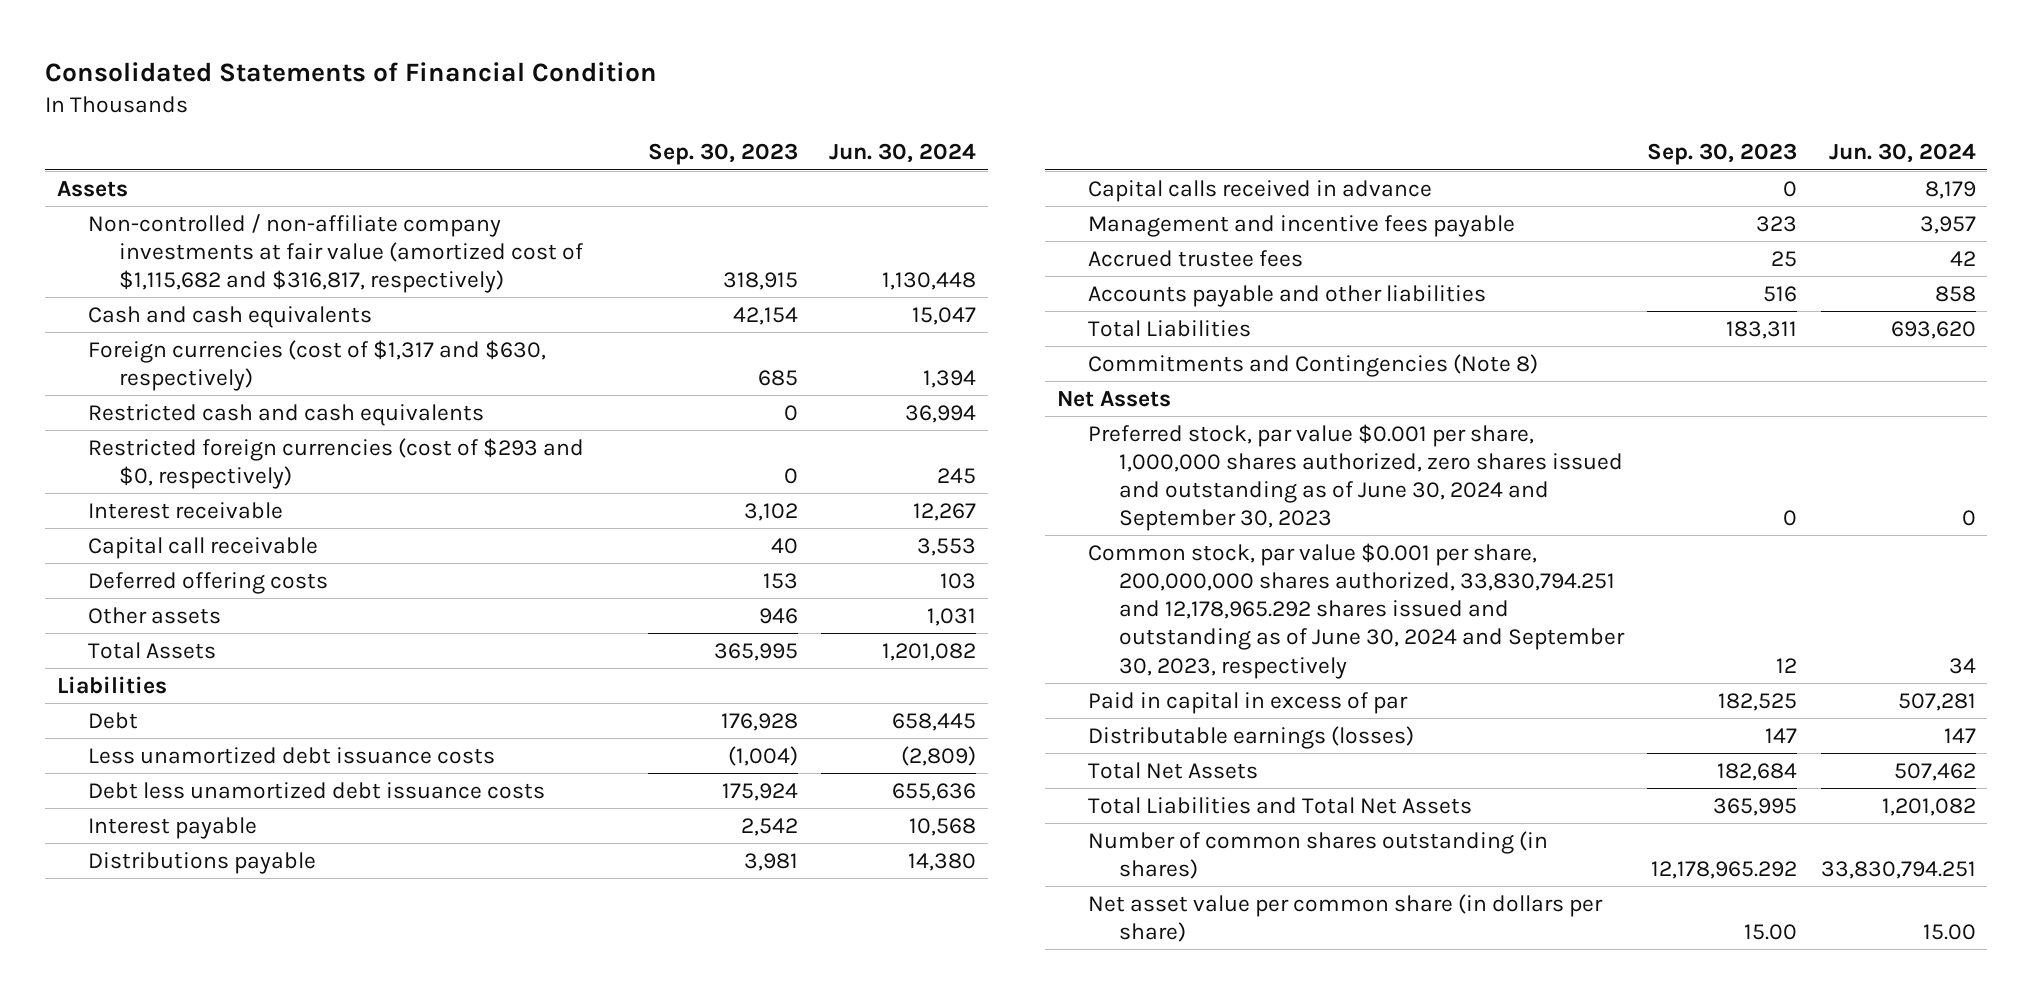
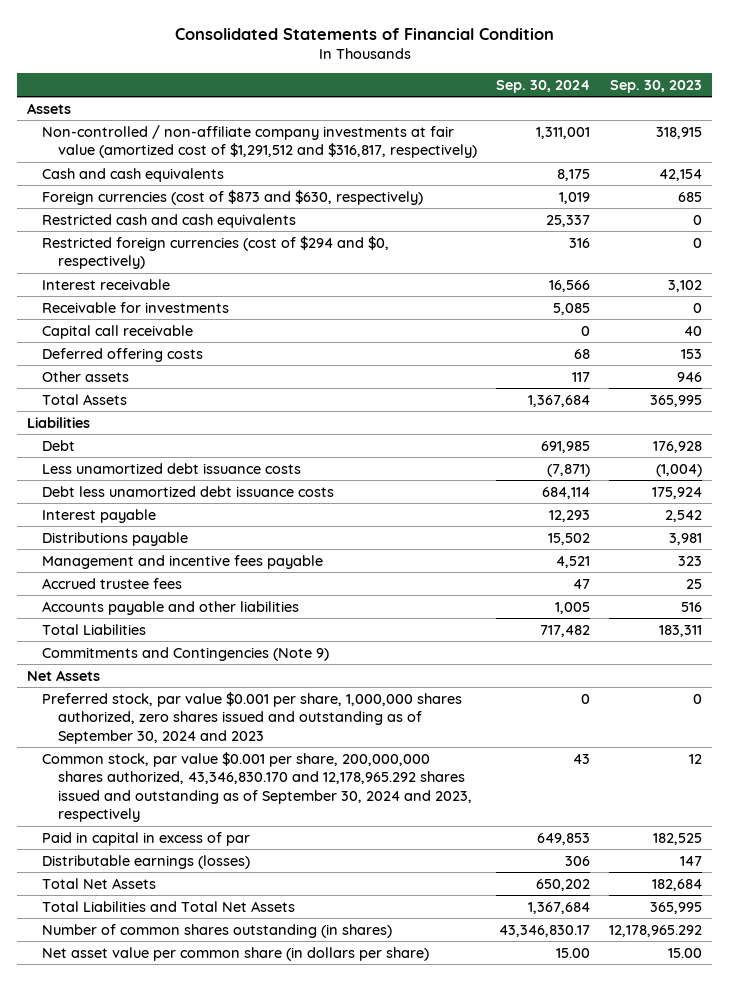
[829,143,977,164] Jun. 30, 2024 -> none
none -> [496,79,591,93] Sep. 30, 2024
[88,213,584,294] Non-controlled / non-affiliate company investments at fair value (amortized cost of $1,115,682 and $316,817, respectively) -> [42,124,477,159] Non-controlled / non-affiliate company investments at fair value (amortized cost of $1,291,512 and $316,817, respectively)
[88,339,547,391] Foreign currencies (cost of $1,317 and $630, respectively) -> [42,189,424,205] Foreign currencies (cost of $873 and $630, respectively)
[88,437,585,489] Restricted foreign currencies (cost of $293 and $0, respectively) -> [42,235,390,270] Restricted foreign currencies (cost of $294 and $0, respectively)
none -> [42,301,230,313] Receivable for investments
[1087,179,1432,202] Capital calls received in advance -> none
[1087,353,1538,377] Commitments and Contingencies (Note 8) -> [42,646,330,661] Commitments and Contingencies (Note 9)
[1087,423,1624,532] Preferred stock, par value $0.001 per share, 1,000,000 shares authorized, zero shares issued and outstanding as of June 30, 2024 and September 30, 2023 -> [42,691,463,744] Preferred stock, par value $0.001 per share, 1,000,000 shares authorized, zero shares issued and outstanding as of September 30, 2024 and 2023
[1087,542,1626,679] Common stock, par value $0.001 per share, 200,000,000 shares authorized, 33,830,794.251 and 12,178,965.292 shares issued and outstanding as of June 30, 2024 and September 30, 2023, respectively -> [42,751,472,823] Common stock, par value $0.001 per share, 200,000,000 shares authorized, 43,346,830.170 and 12,178,965.292 shares issued and outstanding as of September 30, 2024 and 2023, respectively

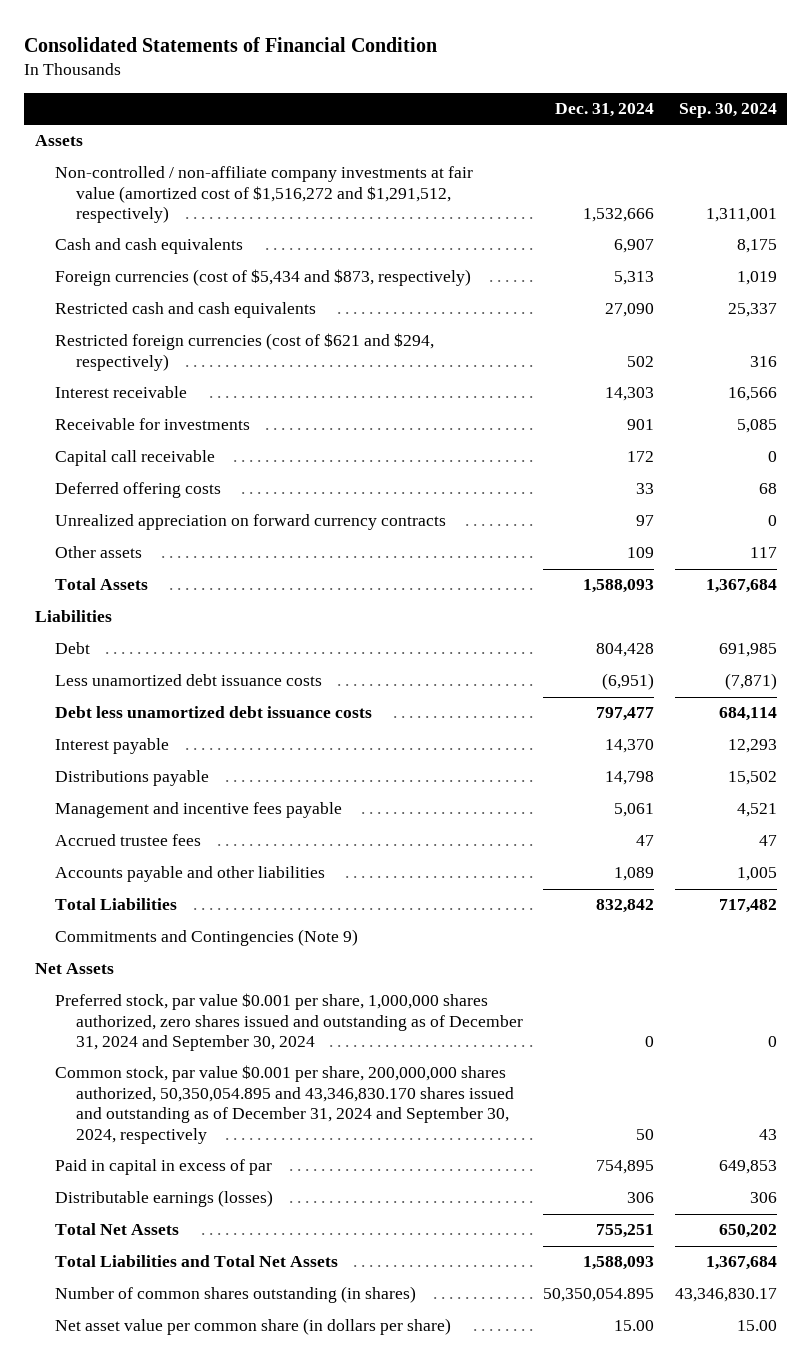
[610,79,703,93] Sep. 30, 2023 -> none
none -> [555,103,655,118] Dec. 31, 2024
[42,124,477,159] Non-controlled / non-affiliate company investments at fair value (amortized cost of $1,291,512 and $316,817, respectively) -> [55,166,474,224] Non-controlled / non-affiliate company investments at fair value (amortized cost of $1,516,272 and $1,291,512, respectively)
[42,189,424,205] Foreign currencies (cost of $873 and $630, respectively) -> [55,269,472,287] Foreign currencies (cost of $5,434 and $873, respectively)
[42,235,390,270] Restricted foreign currencies (cost of $294 and $0, respectively) -> [55,333,435,371] Restricted foreign currencies (cost of $621 and $294, respectively)
none -> [55,514,447,531] Unrealized appreciation on forward currency contracts
[42,691,463,744] Preferred stock, par value $0.001 per share, 1,000,000 shares authorized, zero shares issued and outstanding as of September 30, 2024 and 2023 -> [55,993,523,1052] Preferred stock, par value $0.001 per share, 1,000,000 shares authorized, zero shares issued and outstanding as of December 31, 2024 and September 30, 2024
[42,751,472,823] Common stock, par value $0.001 per share, 200,000,000 shares authorized, 43,346,830.170 and 12,178,965.292 shares issued and outstanding as of September 30, 2024 and 2023, respectively -> [55,1065,514,1144] Common stock, par value $0.001 per share, 200,000,000 shares authorized, 50,350,054.895 and 43,346,830.170 shares issued and outstanding as of December 31, 2024 and September 30, 2024, respectively

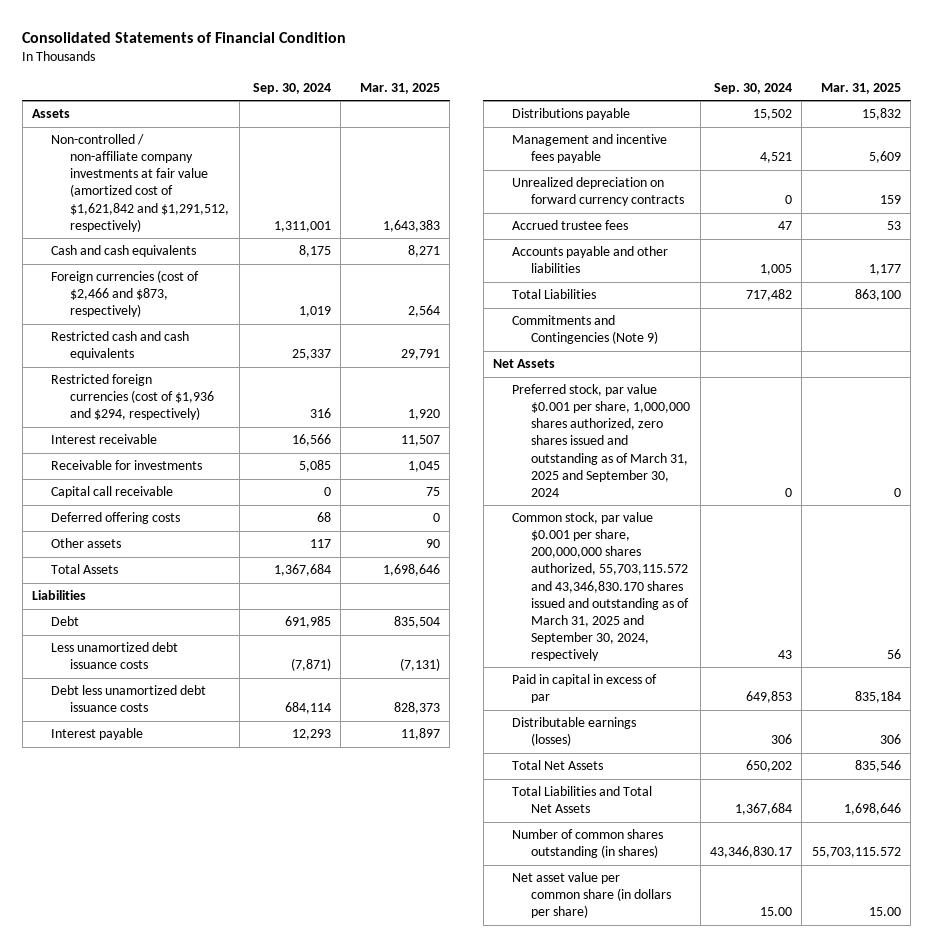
[555,103,655,118] Dec. 31, 2024 -> none
none -> [359,82,440,94] Mar. 31, 2025
[55,166,474,224] Non-controlled / non-affiliate company investments at fair value (amortized cost of $1,516,272 and $1,291,512, respectively) -> [51,134,230,232] Non-controlled / non-affiliate company investments at fair value (amortized cost of $1,621,842 and $1,291,512, respectively)
[55,269,472,287] Foreign currencies (cost of $5,434 and $873, respectively) -> [51,270,200,318] Foreign currencies (cost of $2,466 and $873, respectively)
[55,333,435,371] Restricted foreign currencies (cost of $621 and $294, respectively) -> [51,374,215,421] Restricted foreign currencies (cost of $1,936 and $294, respectively)
[55,514,447,531] Unrealized appreciation on forward currency contracts -> none
none -> [512,177,685,207] Unrealized depreciation on forward currency contracts
[55,993,523,1052] Preferred stock, par value $0.001 per share, 1,000,000 shares authorized, zero shares issued and outstanding as of December 31, 2024 and September 30, 2024 -> [512,384,691,497] Preferred stock, par value $0.001 per share, 1,000,000 shares authorized, zero shares issued and outstanding as of March 31, 2025 and September 30, 2024
[55,1065,514,1144] Common stock, par value $0.001 per share, 200,000,000 shares authorized, 50,350,054.895 and 43,346,830.170 shares issued and outstanding as of December 31, 2024 and September 30, 2024, respectively -> [512,512,690,661] Common stock, par value $0.001 per share, 200,000,000 shares authorized, 55,703,115.572 and 43,346,830.170 shares issued and outstanding as of March 31, 2025 and September 30, 2024, respectively

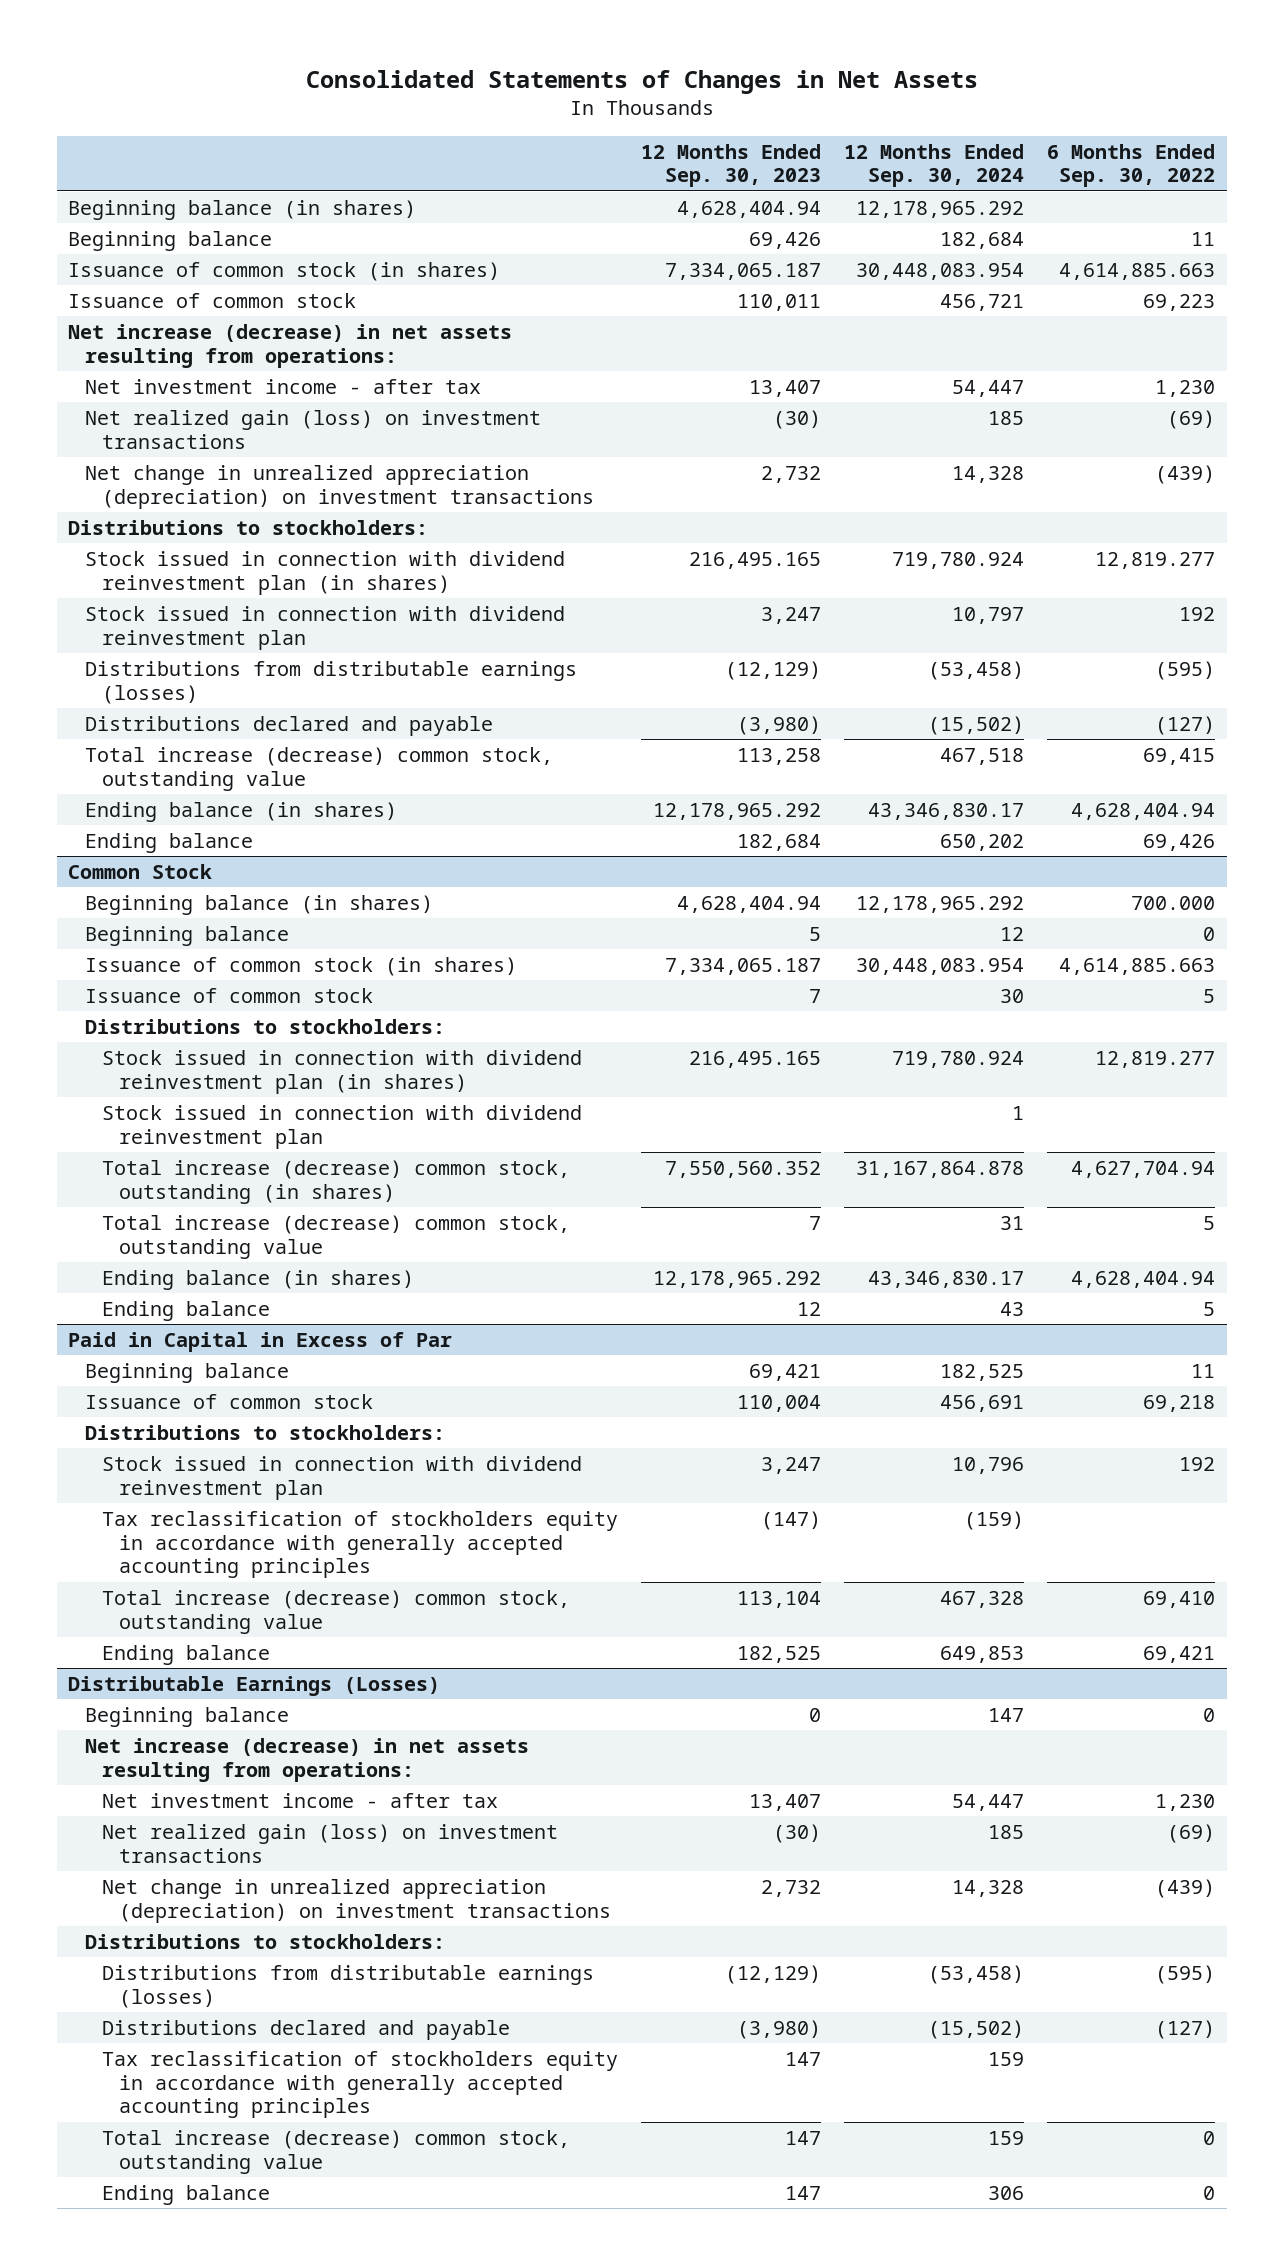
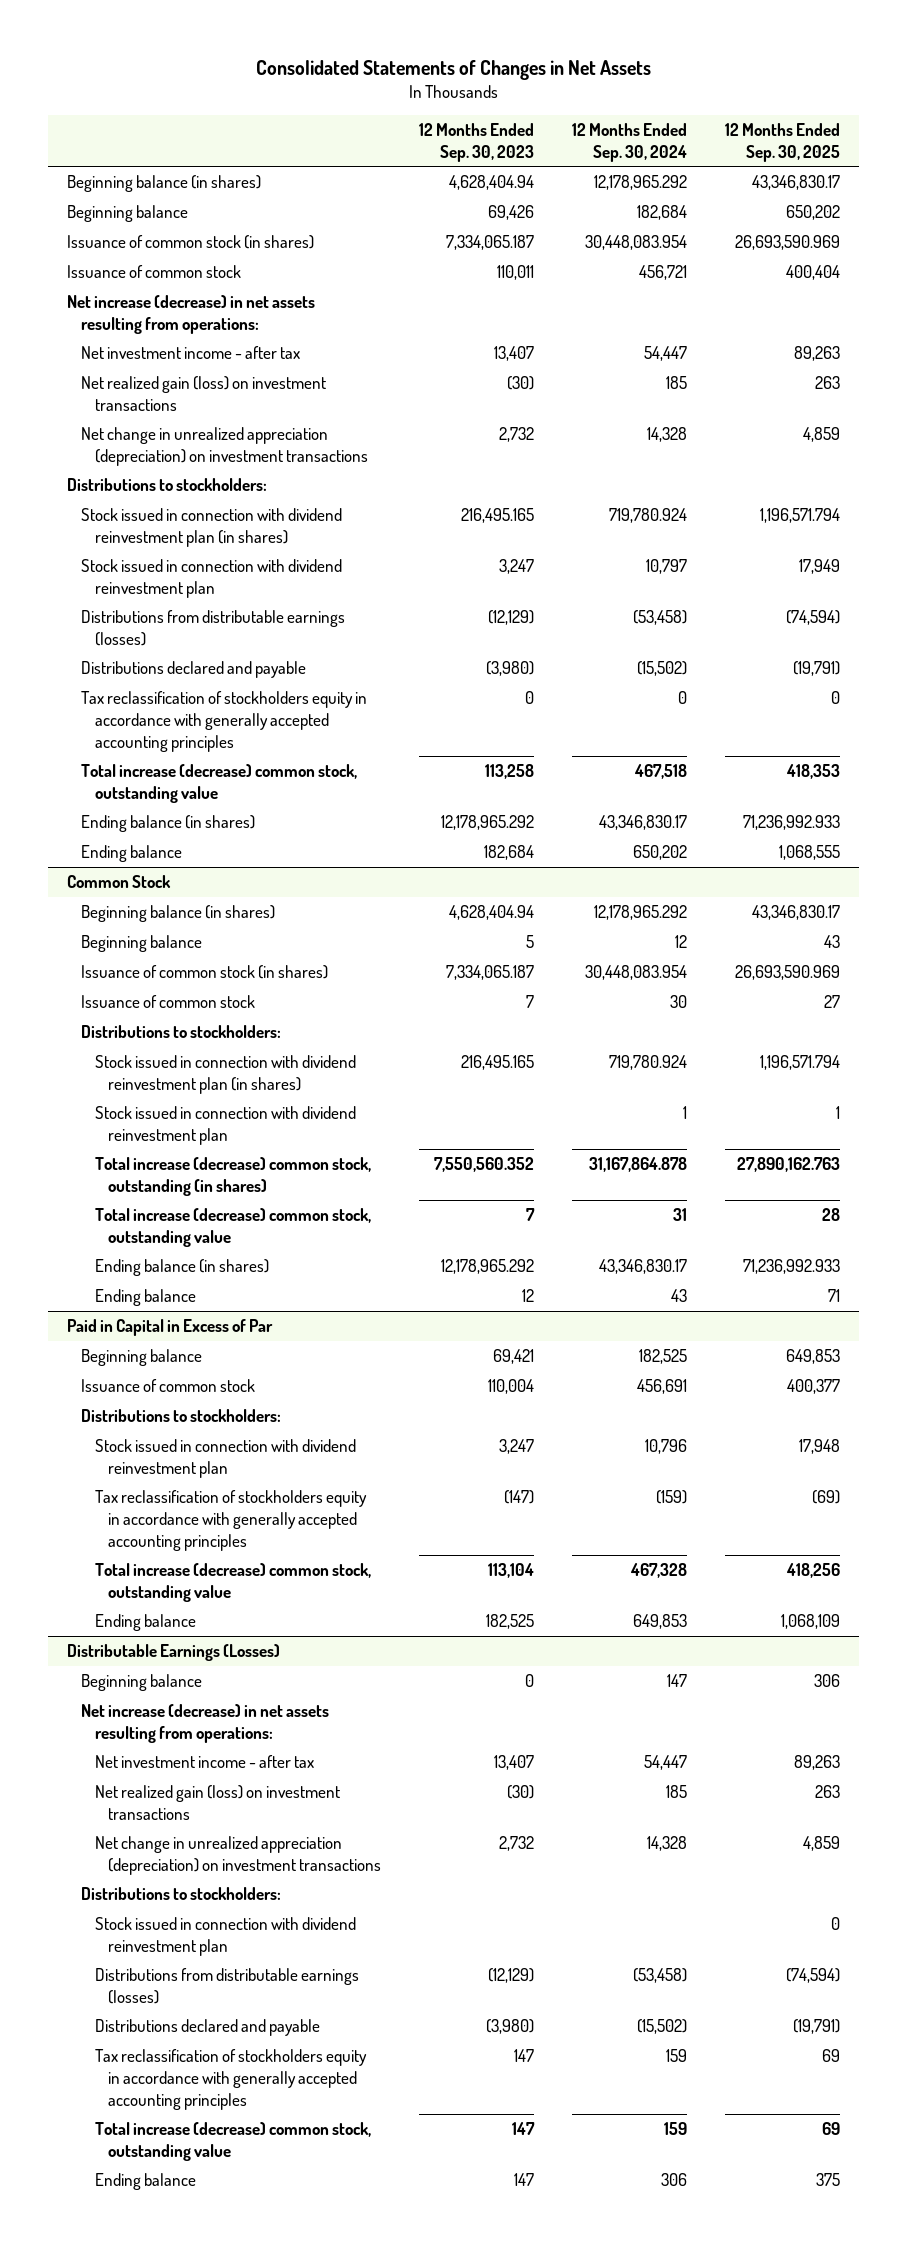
[1047,143,1216,188] 6 Months Ended Sep. 30, 2022 -> none
none -> [725,123,841,162] 12 Months Ended Sep. 30, 2025
none -> [80,691,367,752] Tax reclassification of stockholders equity in accordance with generally accepted accounting principles
none -> [94,1917,356,1956] Stock issued in connection with dividend reinvestment plan

